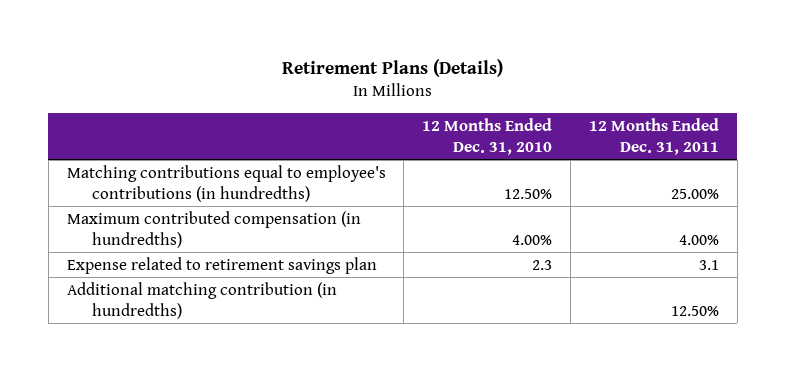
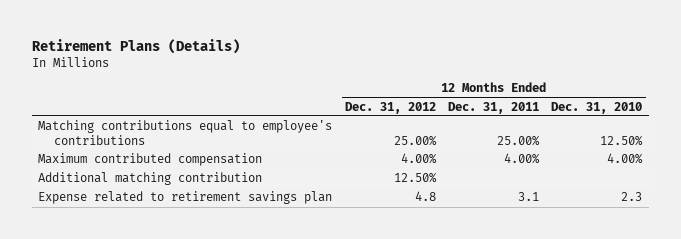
none -> [344,101,436,114] Dec. 31, 2012
[66,164,386,202] Matching contributions equal to employee's contributions (in hundredths) -> [38,120,333,146] Matching contributions equal to employee's contributions
[66,210,361,248] Maximum contributed compensation (in hundredths) -> [38,153,263,167] Maximum contributed compensation
none -> [38,172,263,186] Additional matching contribution
[66,281,337,319] Additional matching contribution (in hundredths) -> none

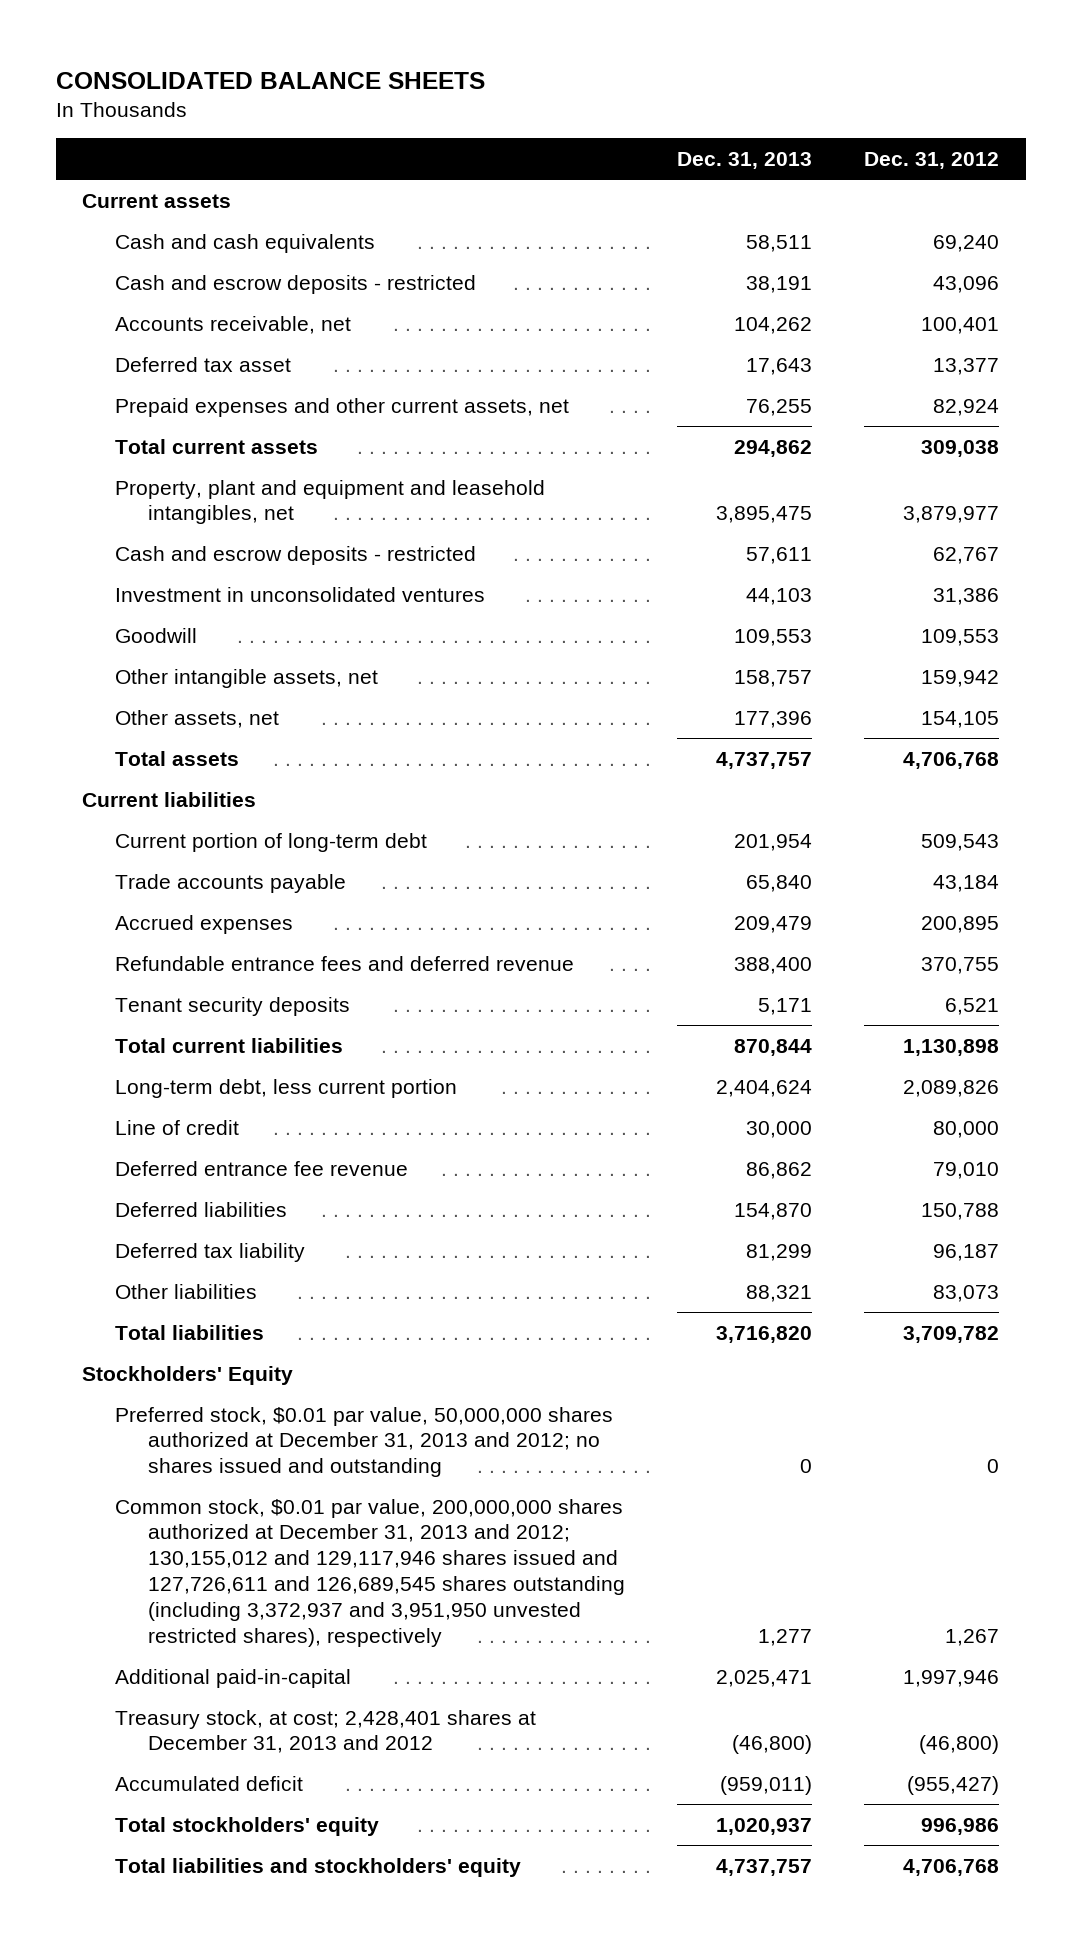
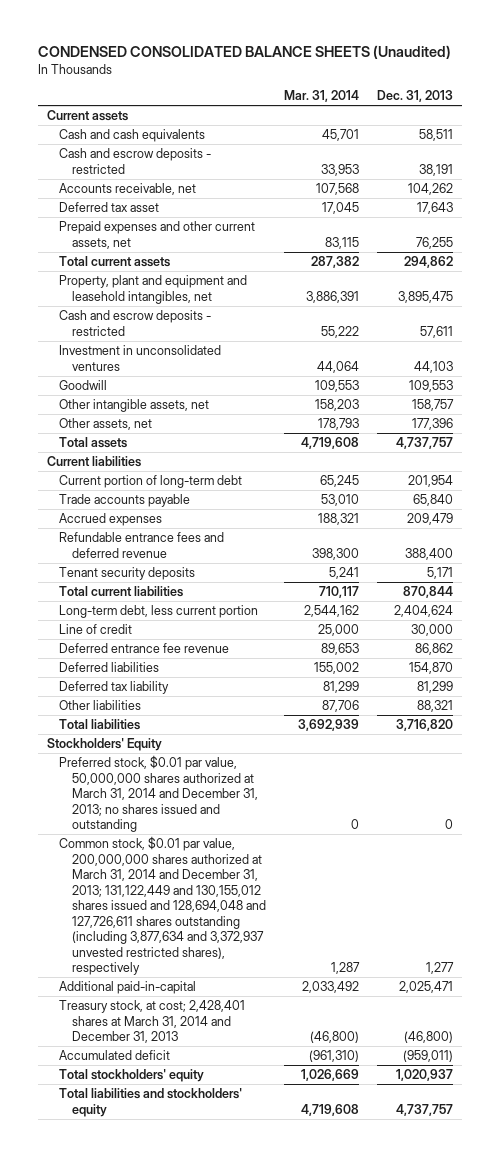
[56,71,486,89] CONSOLIDATED BALANCE SHEETS -> [37,45,451,60] CONDENSED CONSOLIDATED BALANCE SHEETS (Unaudited)
[864,152,1000,170] Dec. 31, 2012 -> none
none -> [284,90,360,103] Mar. 31, 2014
[114,1406,613,1478] Preferred stock, $0.01 par value, 50,000,000 shares authorized at December 31, 2013 and 2012; no shares issued and outstanding -> [59,755,258,833] Preferred stock, $0.01 par value, 50,000,000 shares authorized at March 31, 2014 and December 31, 2013; no shares issued and outstanding
[114,1498,625,1648] Common stock, $0.01 par value, 200,000,000 shares authorized at December 31, 2013 and 2012; 130,155,012 and 129,117,946 shares issued and 127,726,611 and 126,689,545 shares outstanding (including 3,372,937 and 3,951,950 unvested restricted shares), respectively -> [59,836,266,976] Common stock, $0.01 par value, 200,000,000 shares authorized at March 31, 2014 and December 31, 2013; 131,122,449 and 130,155,012 shares issued and 128,694,048 and 127,726,611 shares outstanding (including 3,877,634 and 3,372,937 unvested restricted shares), respectively
[114,1709,536,1754] Treasury stock, at cost; 2,428,401 shares at December 31, 2013 and 2012 -> [59,1000,246,1044] Treasury stock, at cost; 2,428,401 shares at March 31, 2014 and December 31, 2013

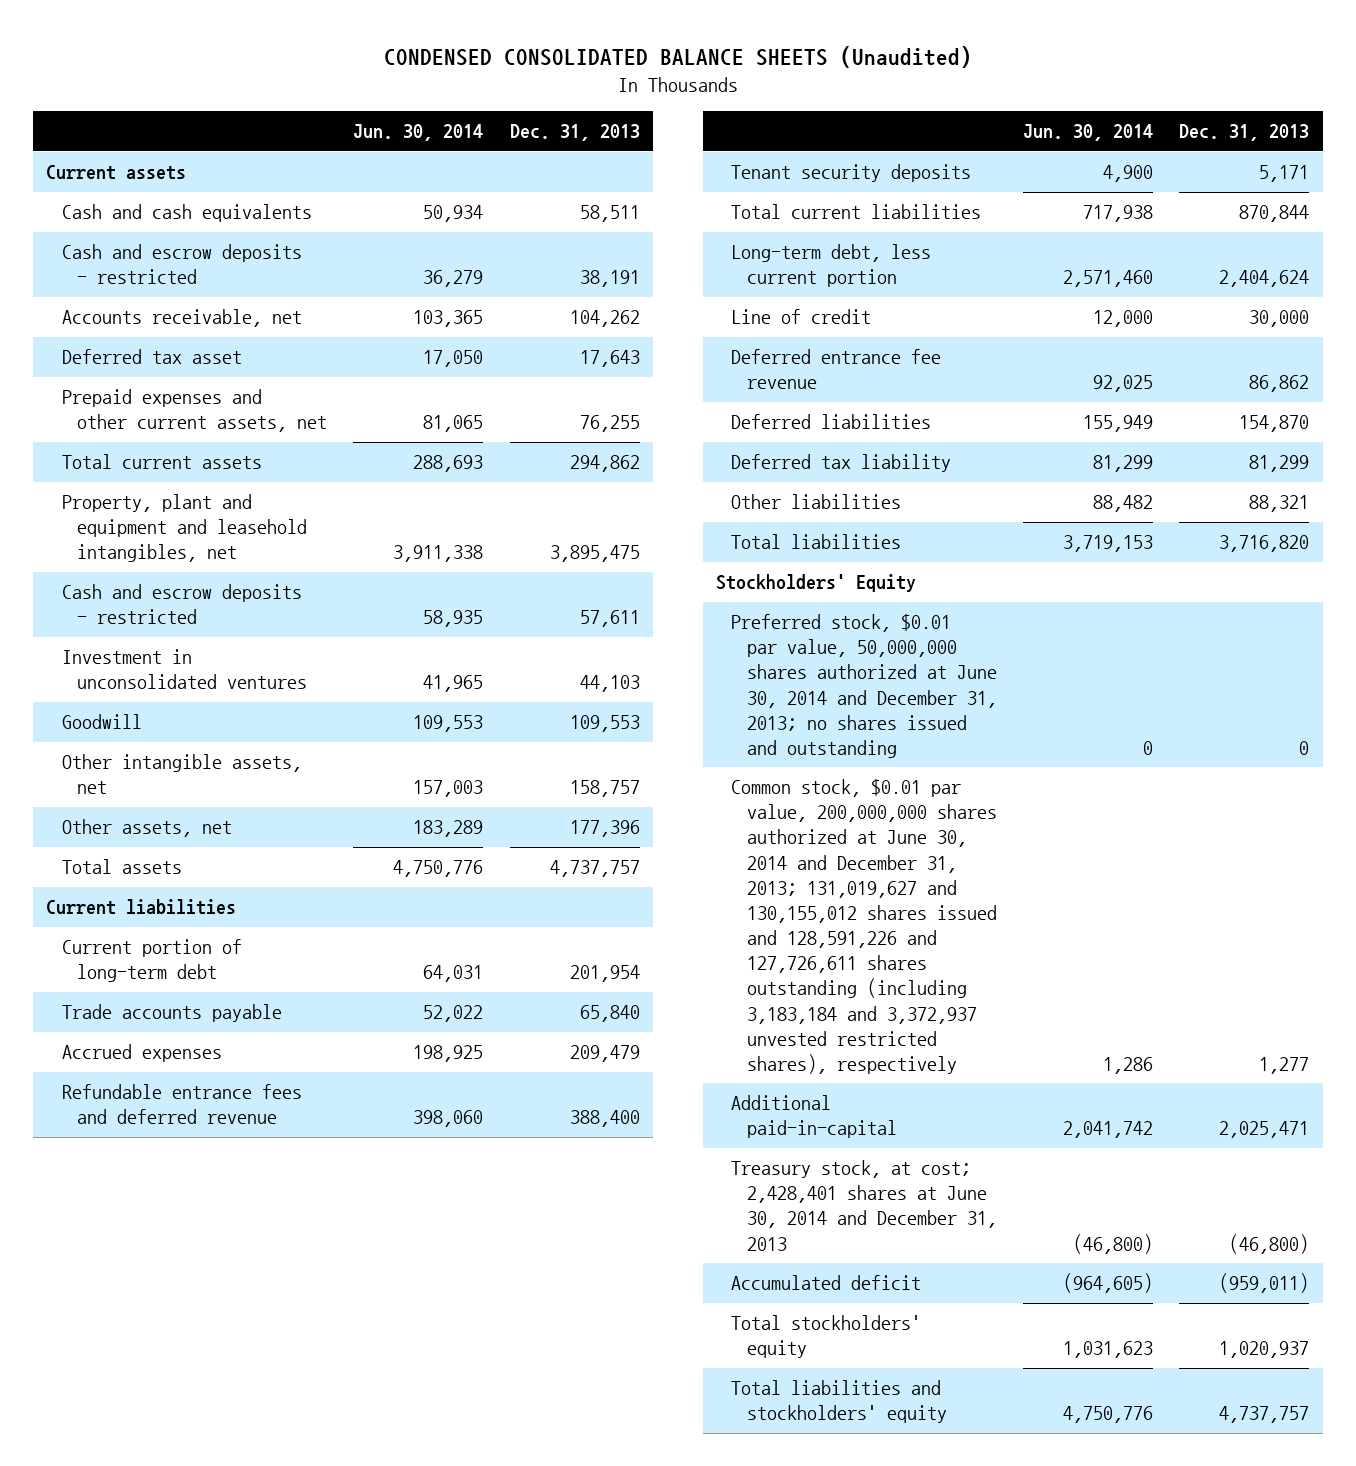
[284,90,360,103] Mar. 31, 2014 -> none
none -> [353,124,484,142] Jun. 30, 2014
[59,755,258,833] Preferred stock, $0.01 par value, 50,000,000 shares authorized at March 31, 2014 and December 31, 2013; no shares issued and outstanding -> [731,614,997,758] Preferred stock, $0.01 par value, 50,000,000 shares authorized at June 30, 2014 and December 31, 2013; no shares issued and outstanding
[59,836,266,976] Common stock, $0.01 par value, 200,000,000 shares authorized at March 31, 2014 and December 31, 2013; 131,122,449 and 130,155,012 shares issued and 128,694,048 and 127,726,611 shares outstanding (including 3,877,634 and 3,372,937 unvested restricted shares), respectively -> [731,779,997,1074] Common stock, $0.01 par value, 200,000,000 shares authorized at June 30, 2014 and December 31, 2013; 131,019,627 and 130,155,012 shares issued and 128,591,226 and 127,726,611 shares outstanding (including 3,183,184 and 3,372,937 unvested restricted shares), respectively
[59,1000,246,1044] Treasury stock, at cost; 2,428,401 shares at March 31, 2014 and December 31, 2013 -> [731,1160,997,1251] Treasury stock, at cost; 2,428,401 shares at June 30, 2014 and December 31, 2013

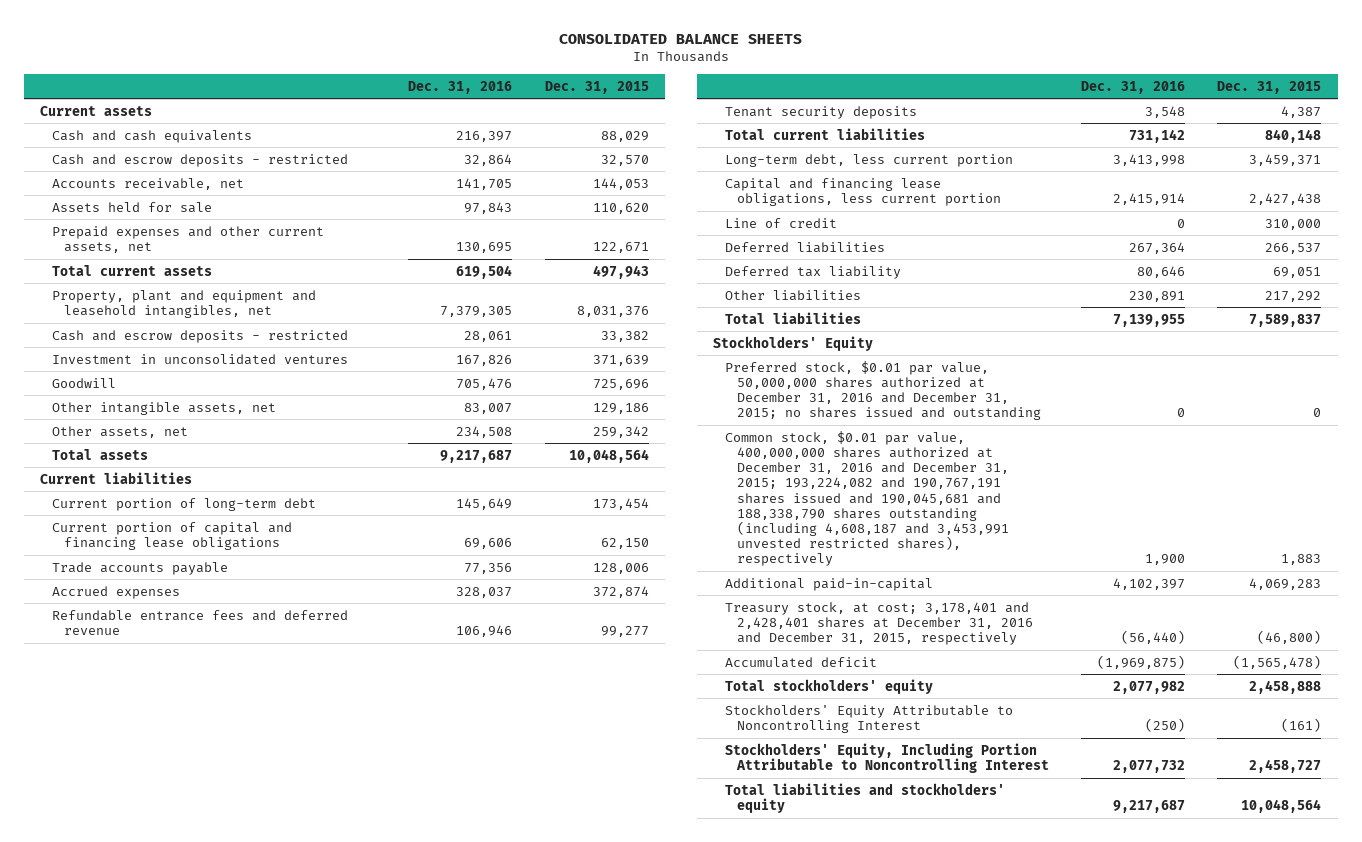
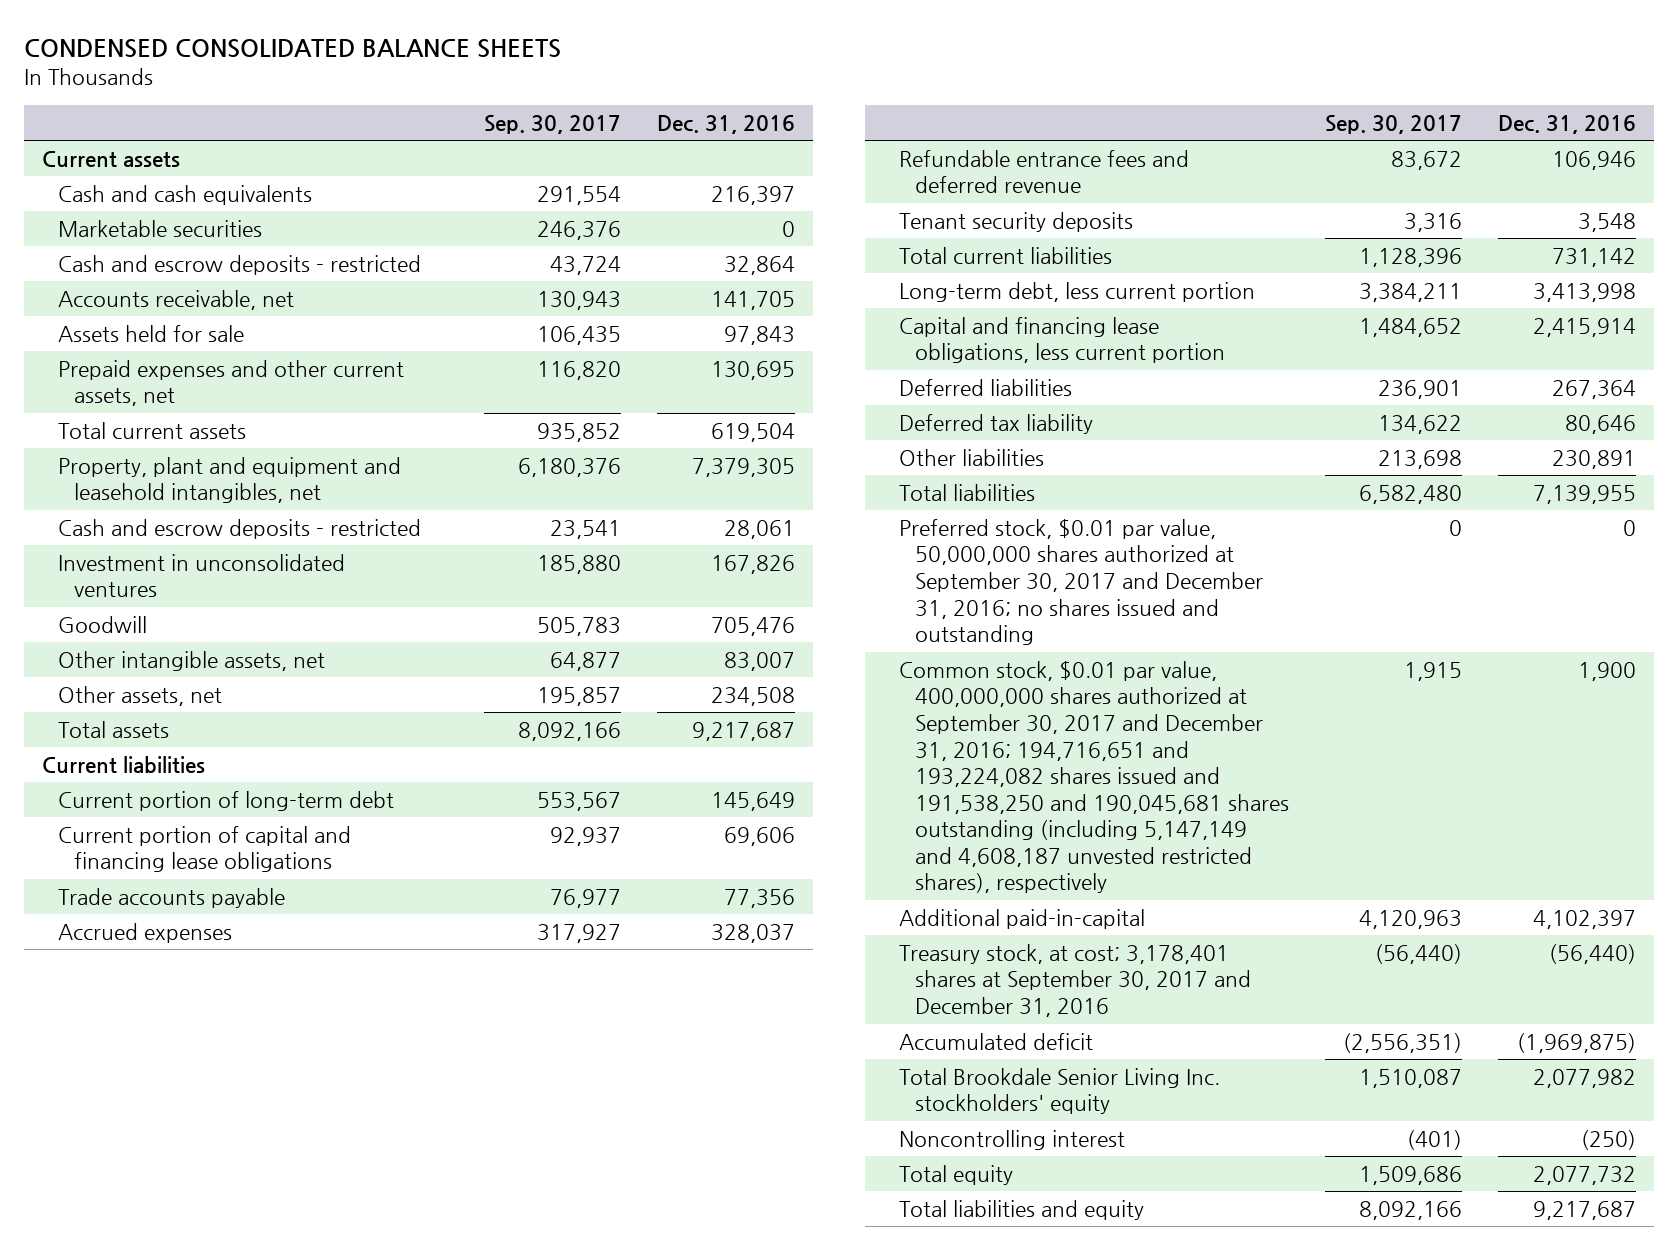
[558,33,802,44] CONSOLIDATED BALANCE SHEETS -> [24,39,562,59] CONDENSED CONSOLIDATED BALANCE SHEETS
[544,80,649,94] Dec. 31, 2015 -> none
none -> [484,114,622,134] Sep. 30, 2017
none -> [58,219,263,237] Marketable securities
[724,217,837,228] Line of credit -> none
[713,335,874,351] Stockholders' Equity -> none
[724,360,1041,421] Preferred stock, $0.01 par value, 50,000,000 shares authorized at December 31, 2016 and December 31, 2015; no shares issued and outstanding -> [898,518,1263,646] Preferred stock, $0.01 par value, 50,000,000 shares authorized at September 30, 2017 and December 31, 2016; no shares issued and outstanding
[724,430,1009,567] Common stock, $0.01 par value, 400,000,000 shares authorized at December 31, 2016 and December 31, 2015; 193,224,082 and 190,767,191 shares issued and 190,045,681 and 188,338,790 shares outstanding (including 4,608,187 and 3,453,991 unvested restricted shares), respectively -> [898,660,1289,894] Common stock, $0.01 par value, 400,000,000 shares authorized at September 30, 2017 and December 31, 2016; 194,716,651 and 193,224,082 shares issued and 191,538,250 and 190,045,681 shares outstanding (including 5,147,149 and 4,608,187 unvested restricted shares), respectively
[724,601,1033,646] Treasury stock, at cost; 3,178,401 and 2,428,401 shares at December 31, 2016 and December 31, 2015, respectively -> [898,943,1251,1018] Treasury stock, at cost; 3,178,401 shares at September 30, 2017 and December 31, 2016
[724,678,933,694] Total stockholders' equity -> [898,1067,1220,1115] Total Brookdale Senior Living Inc. stockholders' equity
[724,704,1013,733] Stockholders' Equity Attributable to Noncontrolling Interest -> [898,1129,1125,1150] Noncontrolling interest
[724,742,1049,773] Stockholders' Equity, Including Portion Attributable to Noncontrolling Interest -> [898,1164,1013,1185] Total equity
[724,782,1005,813] Total liabilities and stockholders' equity -> [898,1199,1144,1220] Total liabilities and equity

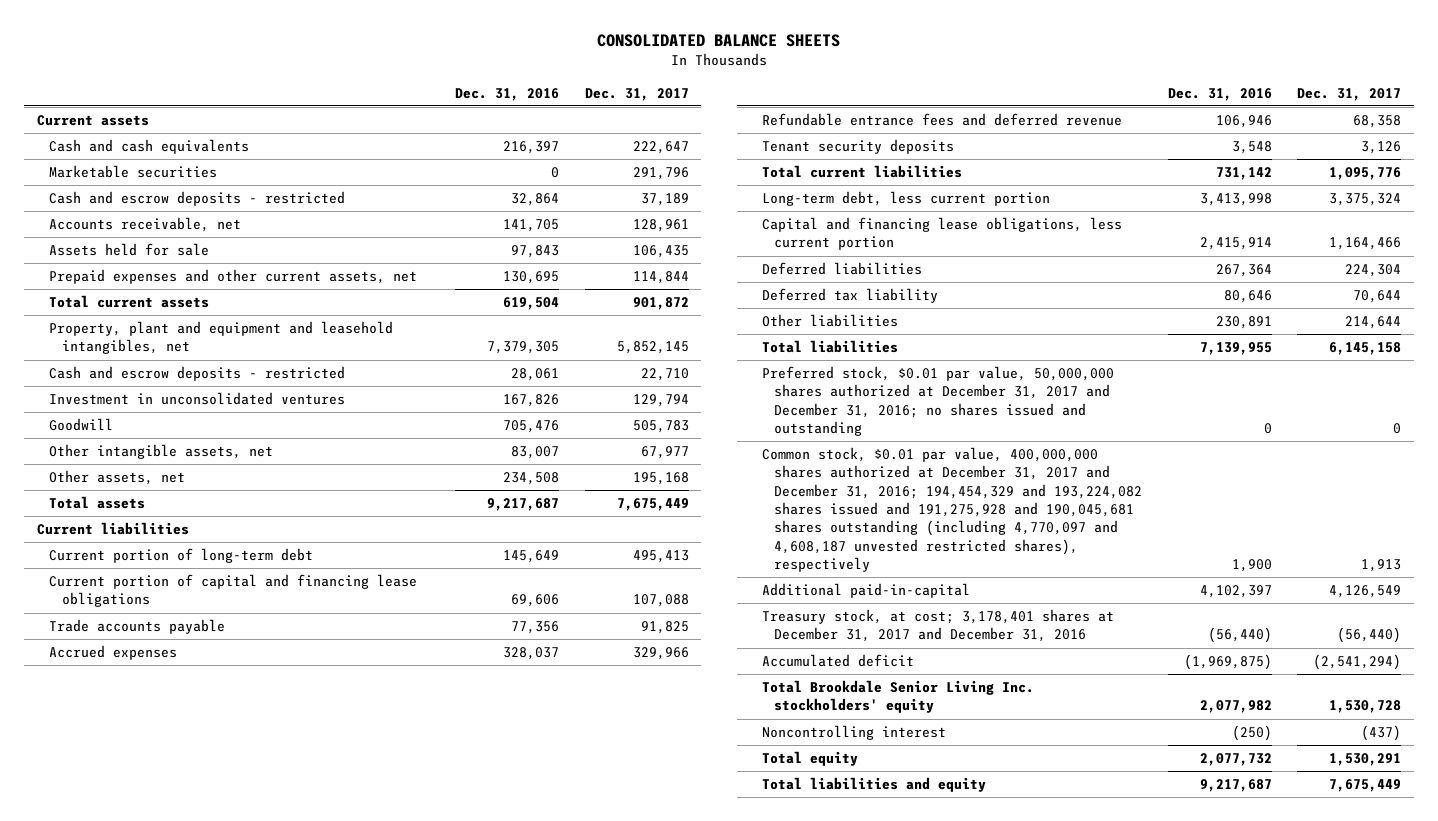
[24,39,562,59] CONDENSED CONSOLIDATED BALANCE SHEETS -> [597,34,841,48] CONSOLIDATED BALANCE SHEETS
[484,114,622,134] Sep. 30, 2017 -> none
none -> [584,87,689,101] Dec. 31, 2017
[898,518,1263,646] Preferred stock, $0.01 par value, 50,000,000 shares authorized at September 30, 2017 and December 31, 2016; no shares issued and outstanding -> [761,366,1114,436] Preferred stock, $0.01 par value, 50,000,000 shares authorized at December 31, 2017 and December 31, 2016; no shares issued and outstanding
[898,660,1289,894] Common stock, $0.01 par value, 400,000,000 shares authorized at September 30, 2017 and December 31, 2016; 194,716,651 and 193,224,082 shares issued and 191,538,250 and 190,045,681 shares outstanding (including 5,147,149 and 4,608,187 unvested restricted shares), respectively -> [761,447,1143,572] Common stock, $0.01 par value, 400,000,000 shares authorized at December 31, 2017 and December 31, 2016; 194,454,329 and 193,224,082 shares issued and 191,275,928 and 190,045,681 shares outstanding (including 4,770,097 and 4,608,187 unvested restricted shares), respectively
[898,943,1251,1018] Treasury stock, at cost; 3,178,401 shares at September 30, 2017 and December 31, 2016 -> [761,609,1114,643] Treasury stock, at cost; 3,178,401 shares at December 31, 2017 and December 31, 2016

